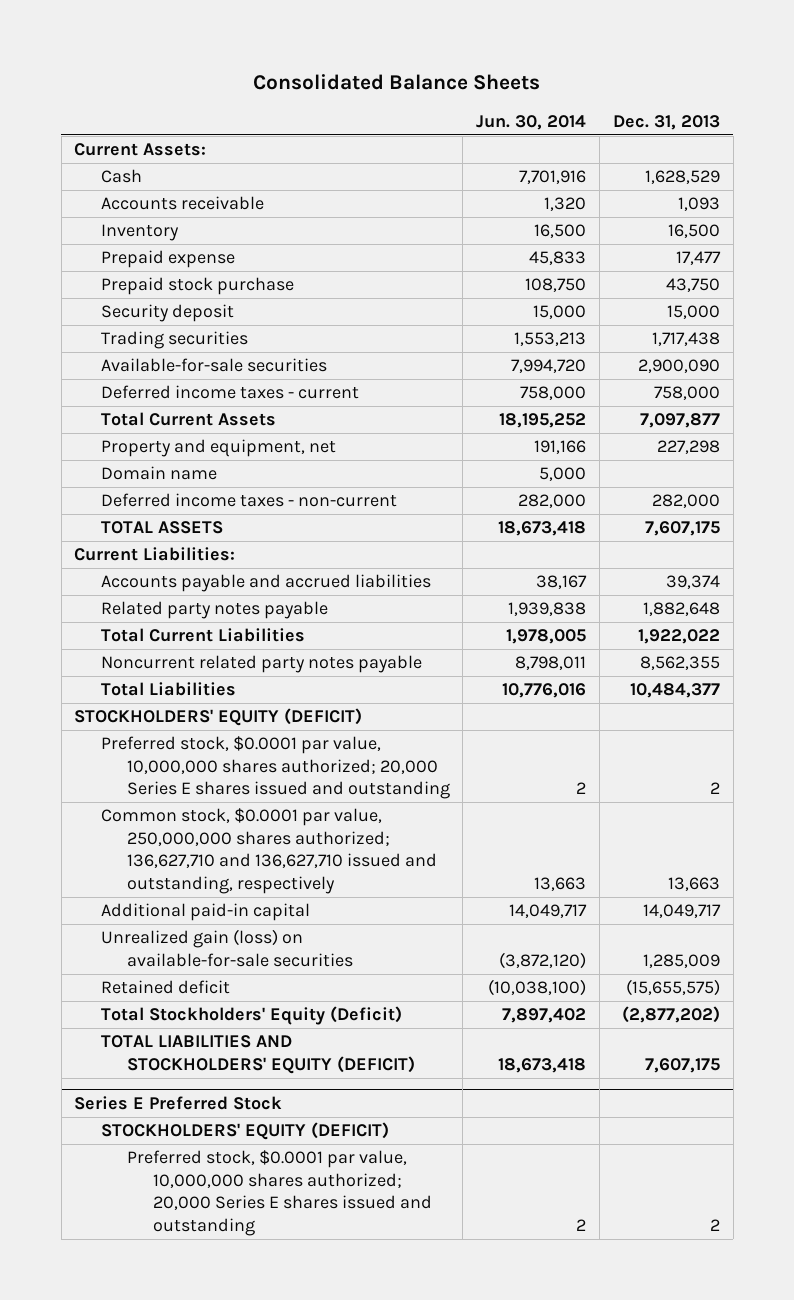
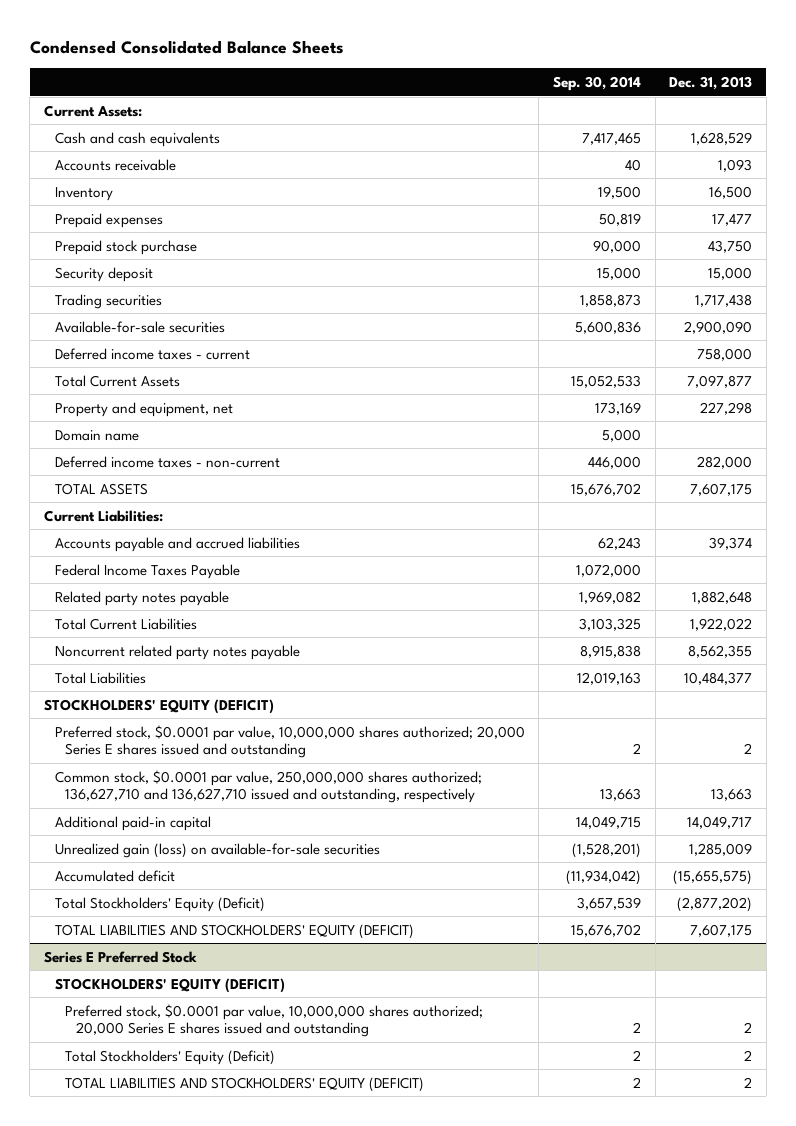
[253,74,541,91] Consolidated Balance Sheets -> [29,40,344,55] Condensed Consolidated Balance Sheets
[476,114,587,130] Jun. 30, 2014 -> none
none -> [553,76,642,92] Sep. 30, 2014
[100,169,142,184] Cash -> [54,131,220,147] Cash and cash equivalents
[100,250,235,269] Prepaid expense -> [54,212,163,228] Prepaid expenses
none -> [54,563,240,579] Federal Income Taxes Payable
[100,980,230,995] Retained deficit -> [54,869,175,882] Accumulated deficit
none -> [65,1049,276,1065] Total Stockholders' Equity (Deficit)
none -> [65,1076,425,1092] TOTAL LIABILITIES AND STOCKHOLDERS' EQUITY (DEFICIT)

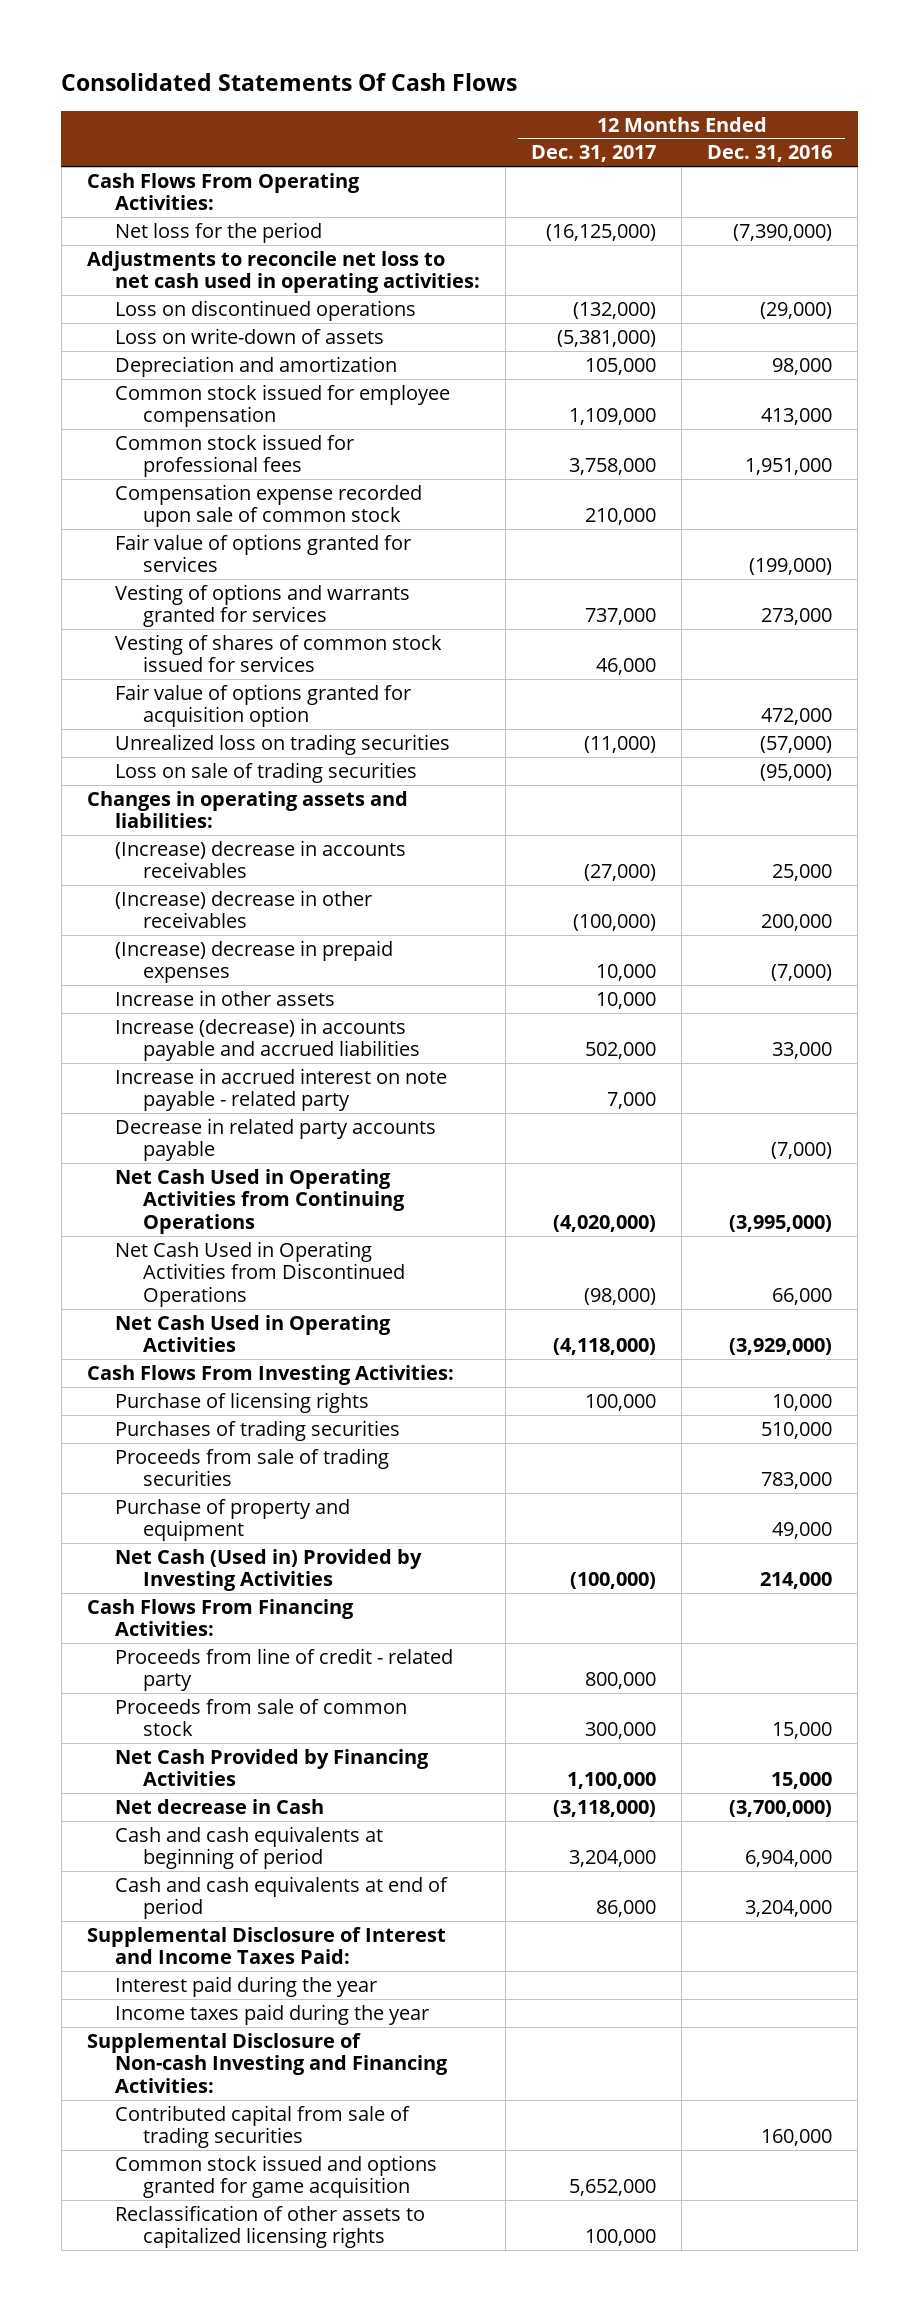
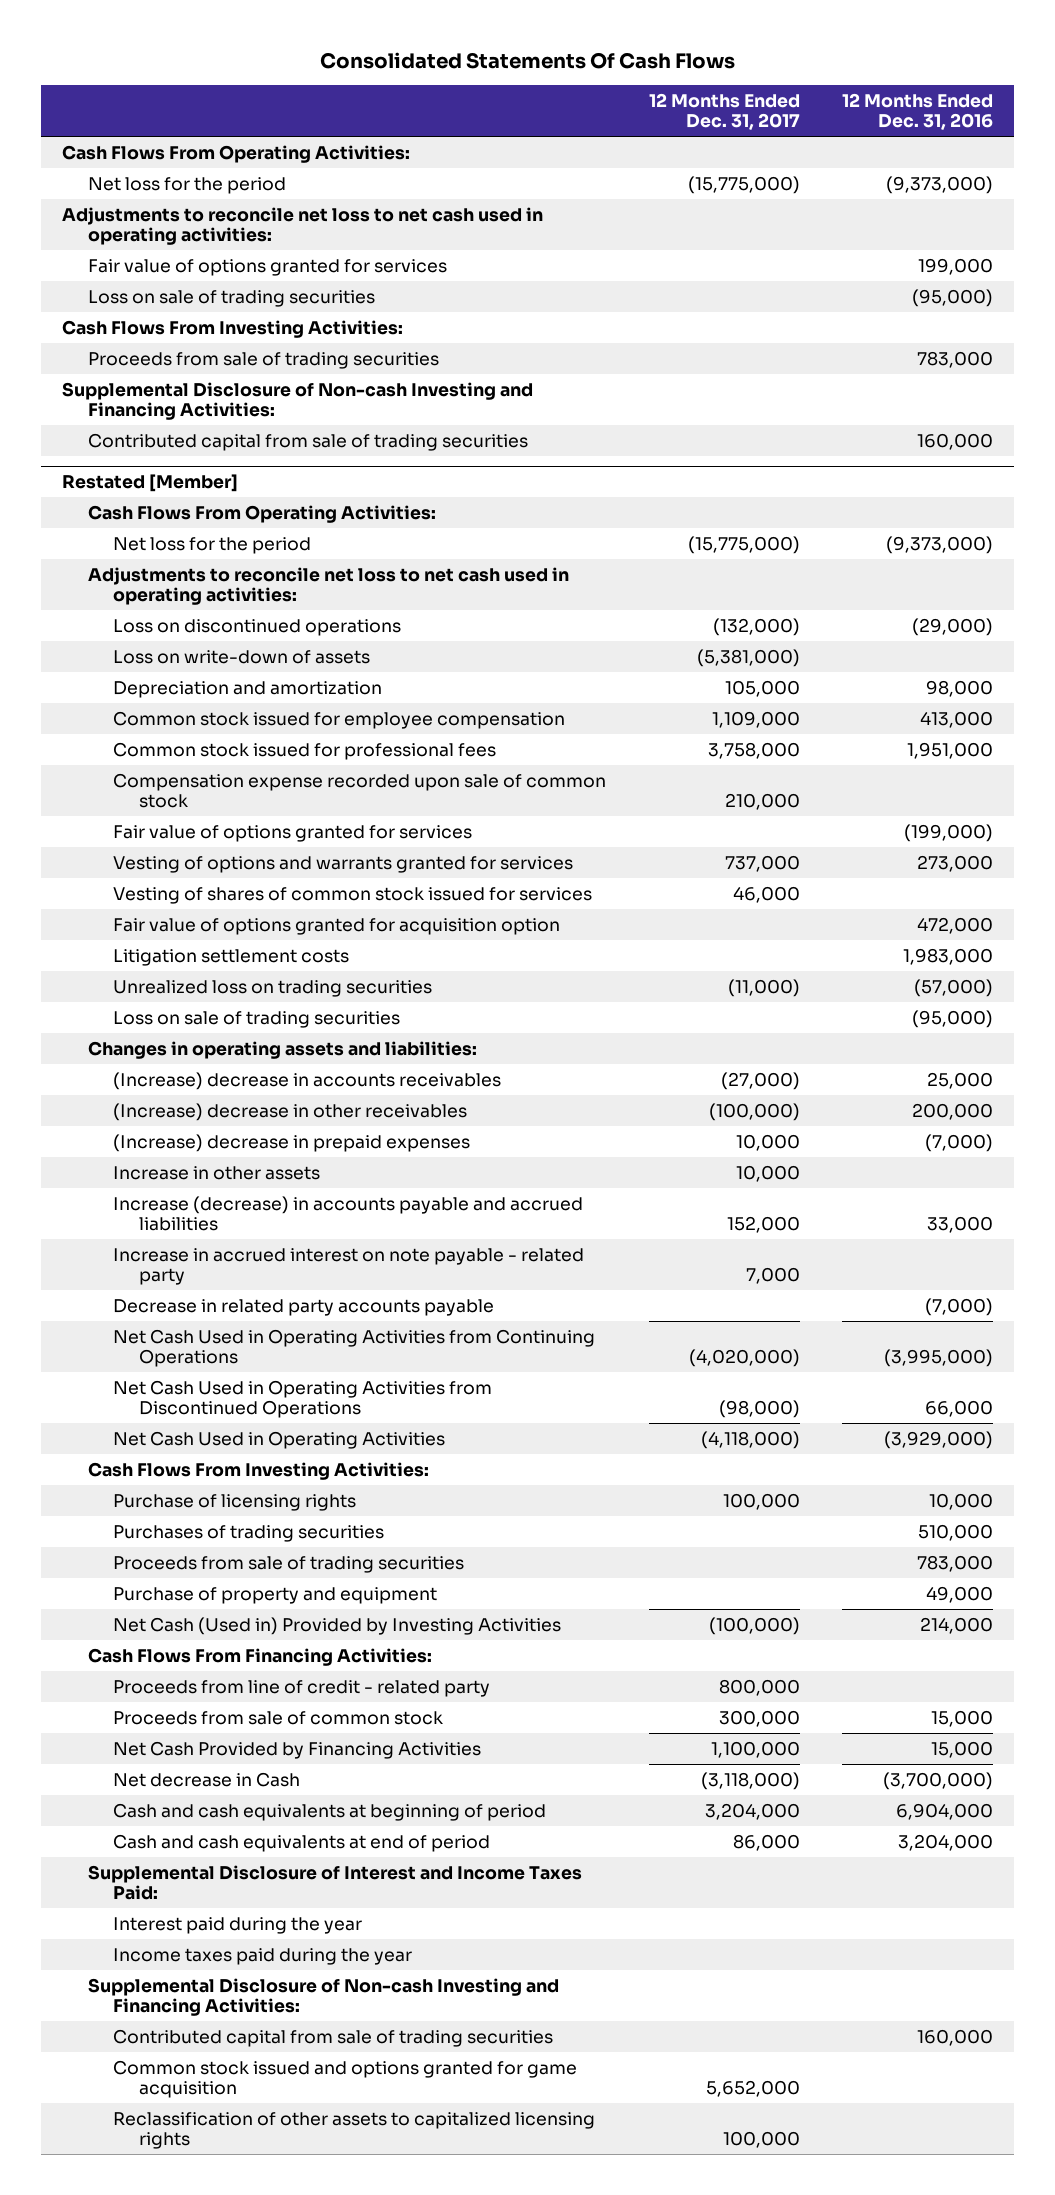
[546,223,657,241] (16,125,000) -> [687,175,800,194] (15,775,000)
[733,223,833,241] (7,390,000) -> [885,175,993,194] (9,373,000)
none -> [87,258,447,276] Fair value of options granted for services
none -> [87,289,375,307] Loss on sale of trading securities
none -> [62,319,404,338] Cash Flows From Investing Activities:
none -> [87,351,439,369] Proceeds from sale of trading securities
none -> [62,381,534,420] Supplemental Disclosure of Non-cash Investing and Financing Activities:
none -> [87,432,528,451] Contributed capital from sale of trading securities
none -> [62,473,239,492] Restated [Member]
none -> [87,504,436,523] Cash Flows From Operating Activities:
none -> [113,536,312,554] Net loss for the period
none -> [87,566,569,605] Adjustments to reconcile net loss to net cash used in operating activities:
none -> [113,948,350,966] Litigation settlement costs
[585,1042,657,1060] 502,000 -> [726,1215,800,1233] 152,000

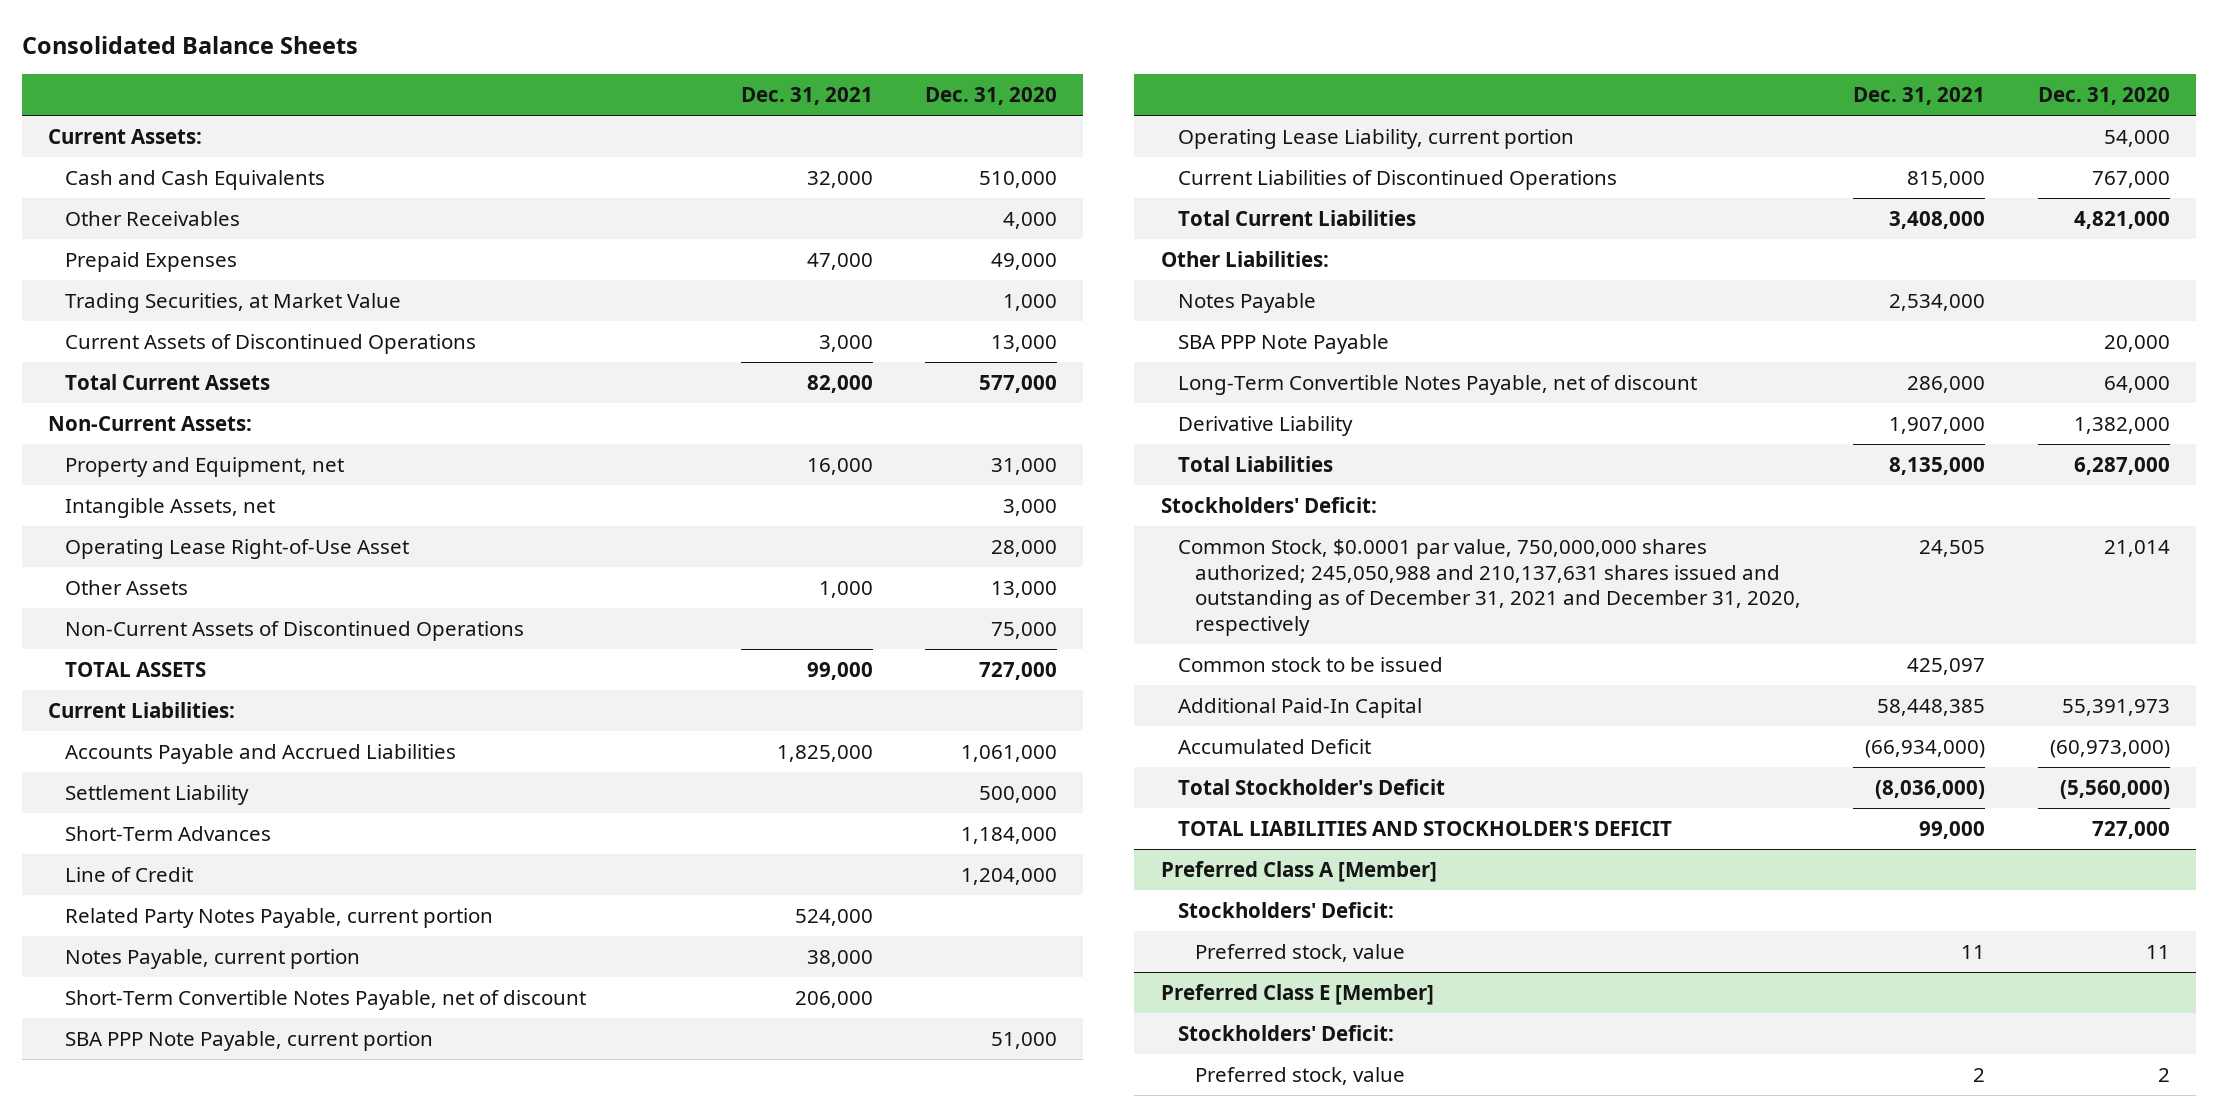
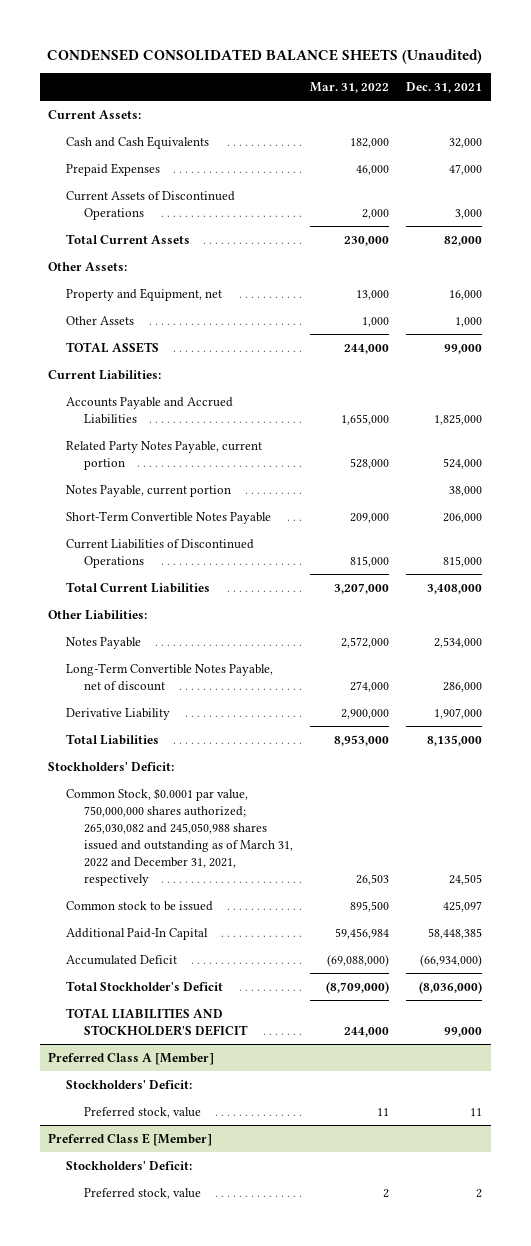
[21,35,358,54] Consolidated Balance Sheets -> [47,49,483,65] CONDENSED CONSOLIDATED BALANCE SHEETS (Unaudited)
[924,87,1057,106] Dec. 31, 2020 -> none
none -> [310,82,390,94] Mar. 31, 2022
[65,210,241,226] Other Receivables -> none
[65,292,402,313] Trading Securities, at Market Value -> none
[47,415,252,431] Non-Current Assets: -> none
none -> [48,261,128,271] Other Assets:
[65,497,276,518] Intangible Assets, net -> none
[65,538,410,559] Operating Lease Right-of-Use Asset -> none
[65,620,525,641] Non-Current Assets of Discontinued Operations -> none
[65,784,250,805] Settlement Liability -> none
[65,825,272,841] Short-Term Advances -> none
[65,866,194,882] Line of Credit -> none
[65,1030,434,1051] SBA PPP Note Payable, current portion -> none
[1177,128,1574,149] Operating Lease Liability, current portion -> none
[65,989,587,1010] Short-Term Convertible Notes Payable, net of discount -> [66,510,272,524] Short-Term Convertible Notes Payable
[1177,333,1389,354] SBA PPP Note Payable -> none
[1177,538,1802,637] Common Stock, $0.0001 par value, 750,000,000 shares authorized; 245,050,988 and 210,137,631 shares issued and outstanding as of December 31, 2021 and December 31, 2020, respectively -> [66,787,294,886] Common Stock, $0.0001 par value, 750,000,000 shares authorized; 265,030,082 and 245,050,988 shares issued and outstanding as of March 31, 2022 and December 31, 2021, respectively

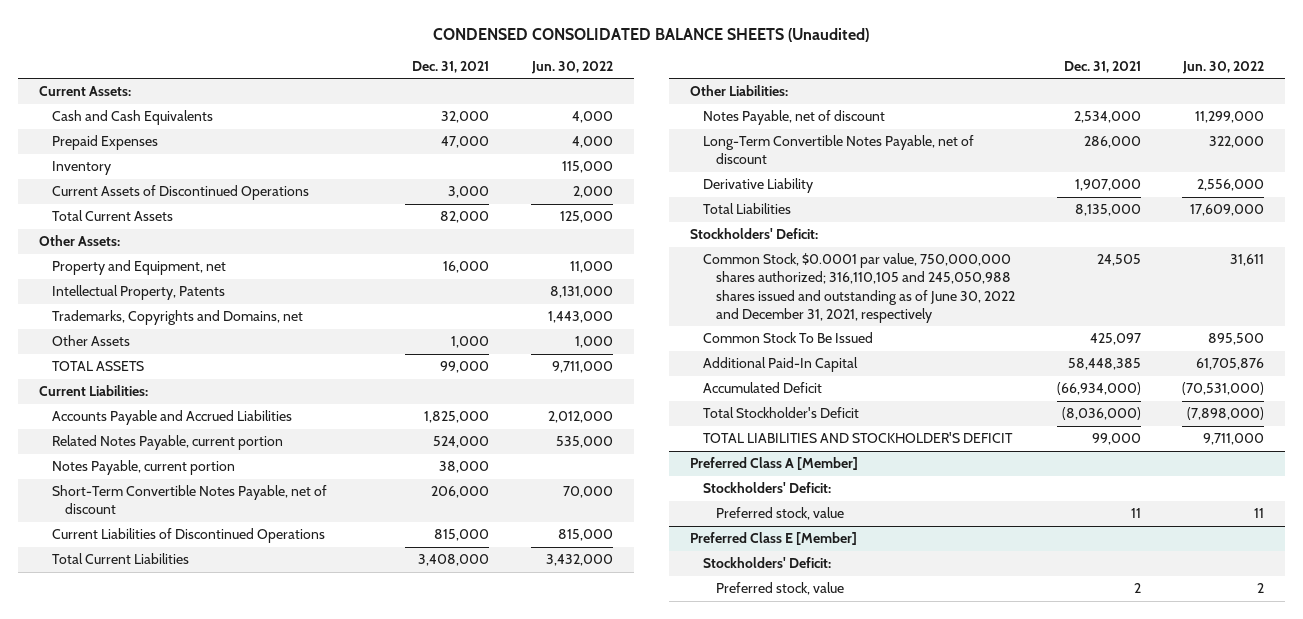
[310,82,390,94] Mar. 31, 2022 -> none
none -> [531,60,614,74] Jun. 30, 2022
none -> [51,161,111,176] Inventory
none -> [51,285,225,301] Intellectual Property, Patents
none -> [51,310,303,326] Trademarks, Copyrights and Domains, net
[66,440,263,470] Related Party Notes Payable, current portion -> [51,435,283,451] Related Notes Payable, current portion
[66,510,272,524] Short-Term Convertible Notes Payable -> [51,485,327,515] Short-Term Convertible Notes Payable, net of discount
[66,636,142,649] Notes Payable -> [702,110,885,126] Notes Payable, net of discount
[66,787,294,886] Common Stock, $0.0001 par value, 750,000,000 shares authorized; 265,030,082 and 245,050,988 shares issued and outstanding as of March 31, 2022 and December 31, 2021, respectively -> [702,253,1015,323] Common Stock, $0.0001 par value, 750,000,000 shares authorized; 316,110,105 and 245,050,988 shares issued and outstanding as of June 30, 2022 and December 31, 2021, respectively
[66,900,214,911] Common stock to be issued -> [702,332,873,344] Common Stock To Be Issued

